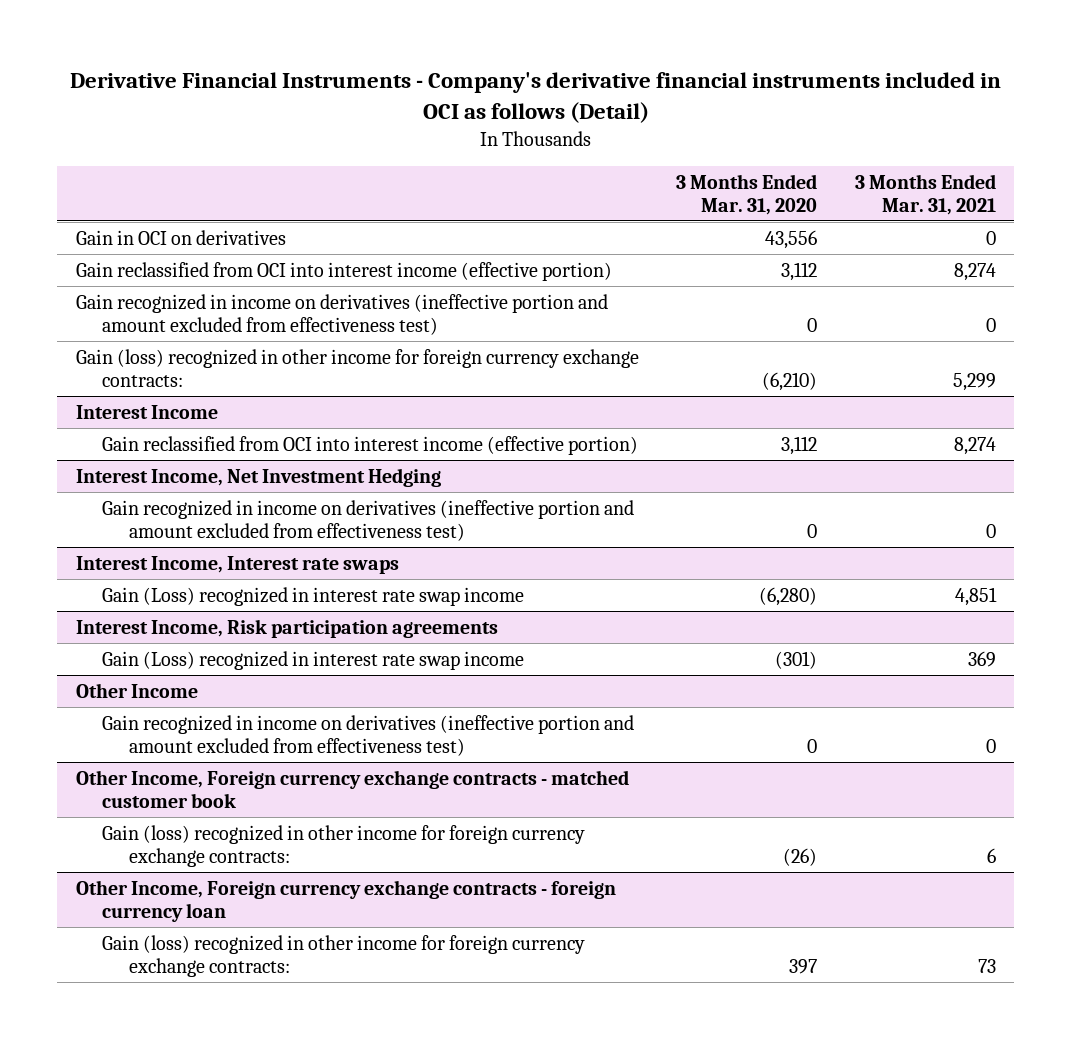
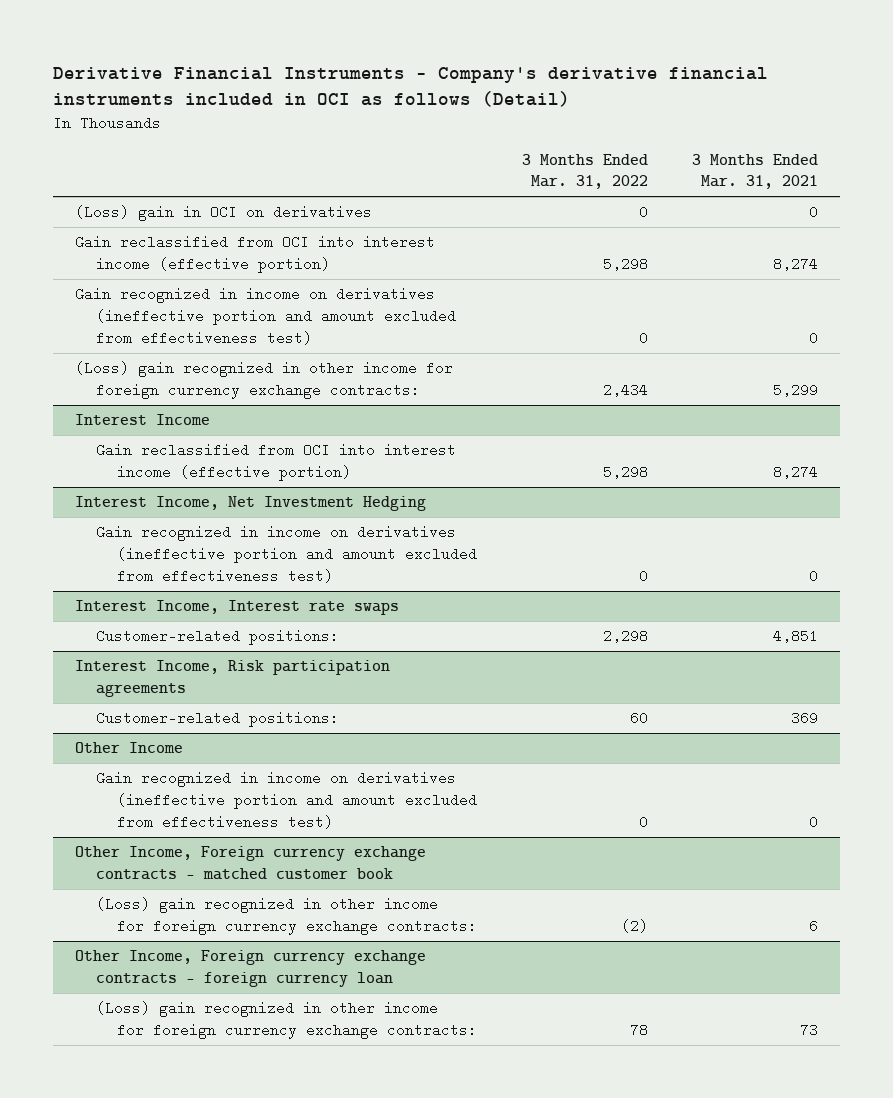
[676,173,818,215] 3 Months Ended Mar. 31, 2020 -> none
none -> [521,153,648,190] 3 Months Ended Mar. 31, 2022
[76,229,287,245] Gain in OCI on derivatives -> [75,205,373,222] (Loss) gain in OCI on derivatives
[76,348,640,387] Gain (loss) recognized in other income for foreign currency exchange contracts: -> [75,361,454,399] (Loss) gain recognized in other income for foreign currency exchange contracts:
[102,586,525,606] Gain (Loss) recognized in interest rate swap income -> [96,629,340,646] Customer-related positions:
[102,650,525,670] Gain (Loss) recognized in interest rate swap income -> [96,711,340,728] Customer-related positions:
[102,824,586,867] Gain (loss) recognized in other income for foreign currency exchange contracts: -> [96,897,477,935] (Loss) gain recognized in other income for foreign currency exchange contracts:
[102,934,586,977] Gain (loss) recognized in other income for foreign currency exchange contracts: -> [96,1001,477,1039] (Loss) gain recognized in other income for foreign currency exchange contracts:

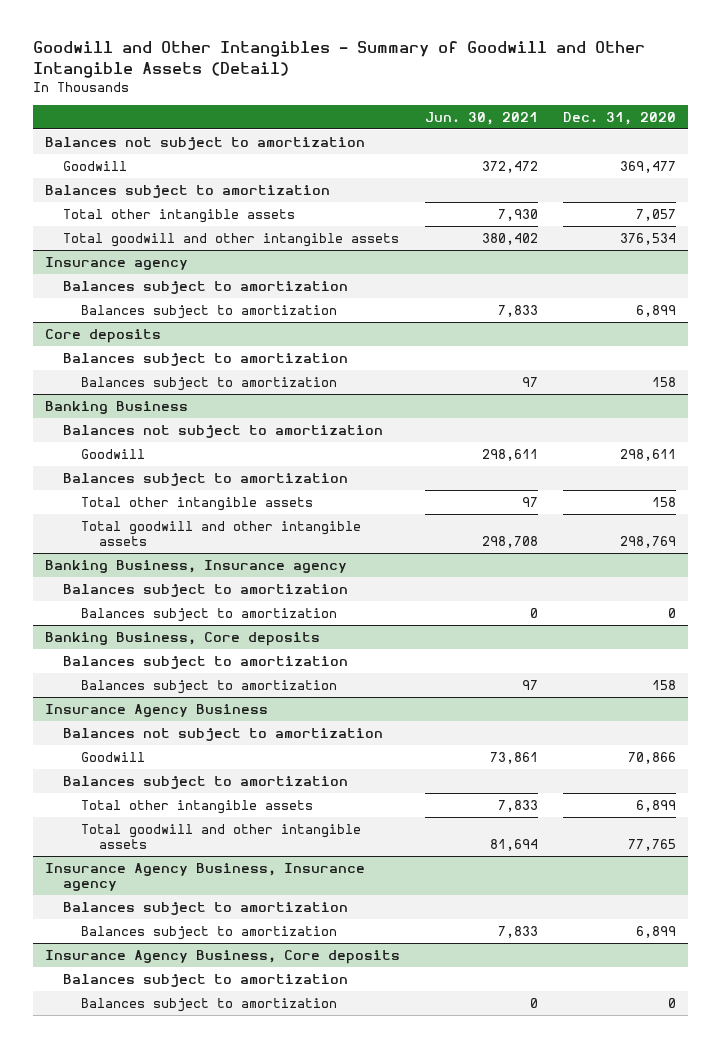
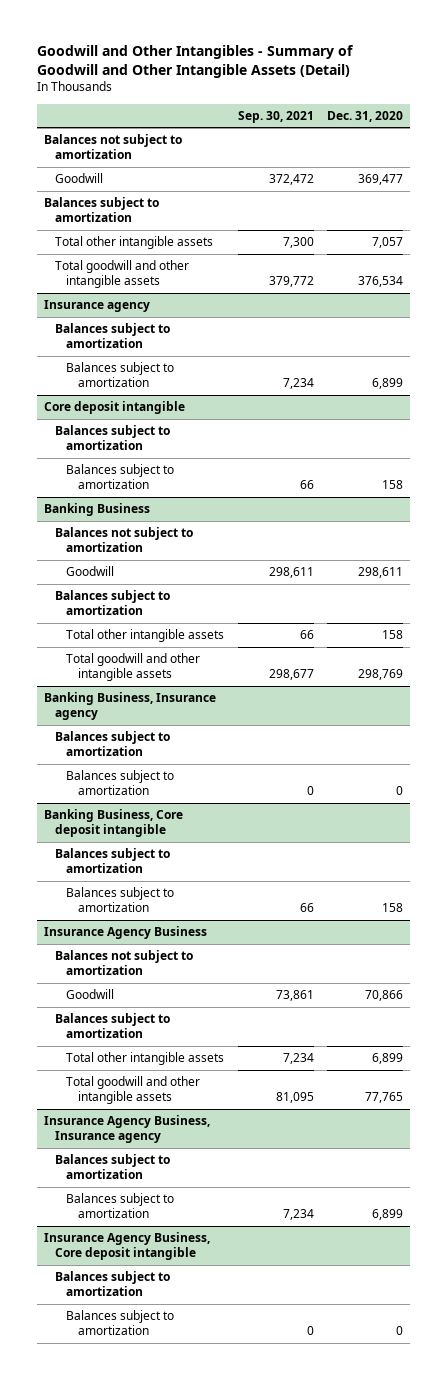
[424,111,538,125] Jun. 30, 2021 -> none
none -> [237,110,314,123] Sep. 30, 2021
[45,328,162,343] Core deposits -> [43,401,185,415] Core deposit intangible
[45,631,321,646] Banking Business, Core deposits -> [43,809,183,838] Banking Business, Core deposit intangible
[45,949,401,964] Insurance Agency Business, Core deposits -> [43,1232,210,1261] Insurance Agency Business, Core deposit intangible

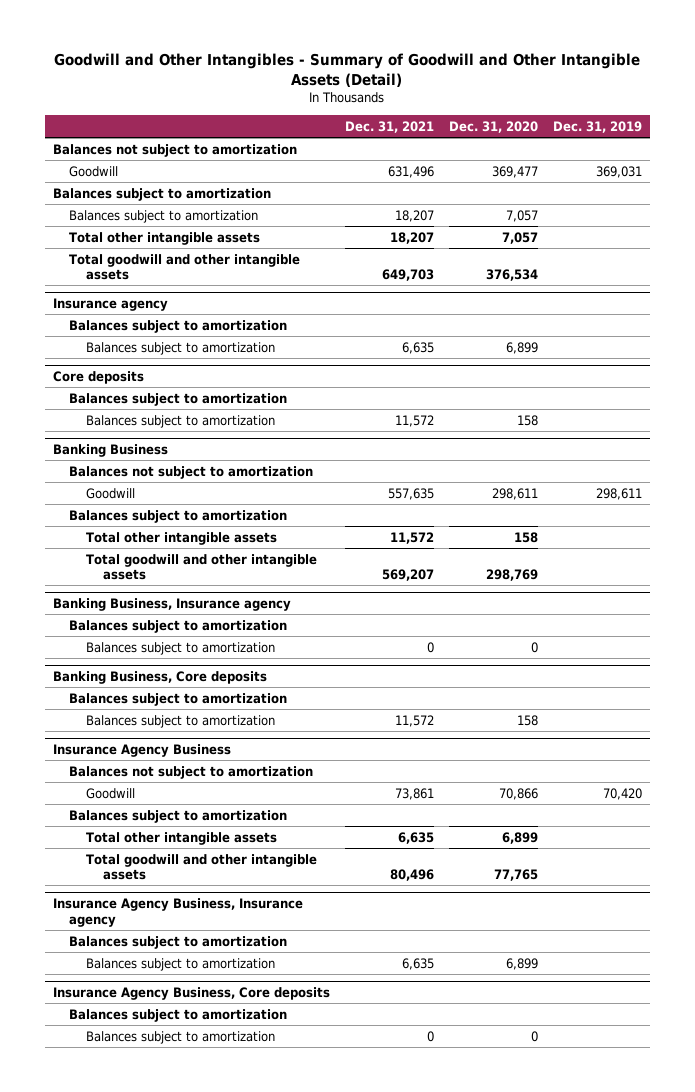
[237,110,314,123] Sep. 30, 2021 -> none
none -> [344,120,434,133] Dec. 31, 2021
none -> [553,120,643,133] Dec. 31, 2019
none -> [69,209,259,223] Balances subject to amortization
[43,401,185,415] Core deposit intangible -> [52,371,144,385] Core deposits
[43,809,183,838] Banking Business, Core deposit intangible -> [52,671,267,685] Banking Business, Core deposits
[43,1232,210,1261] Insurance Agency Business, Core deposit intangible -> [52,987,330,1001] Insurance Agency Business, Core deposits

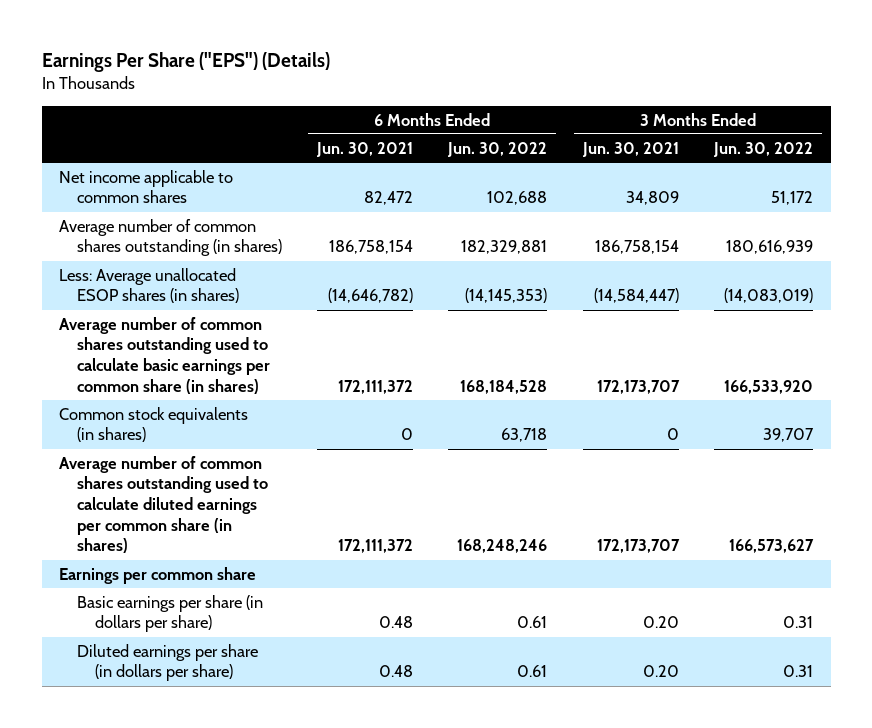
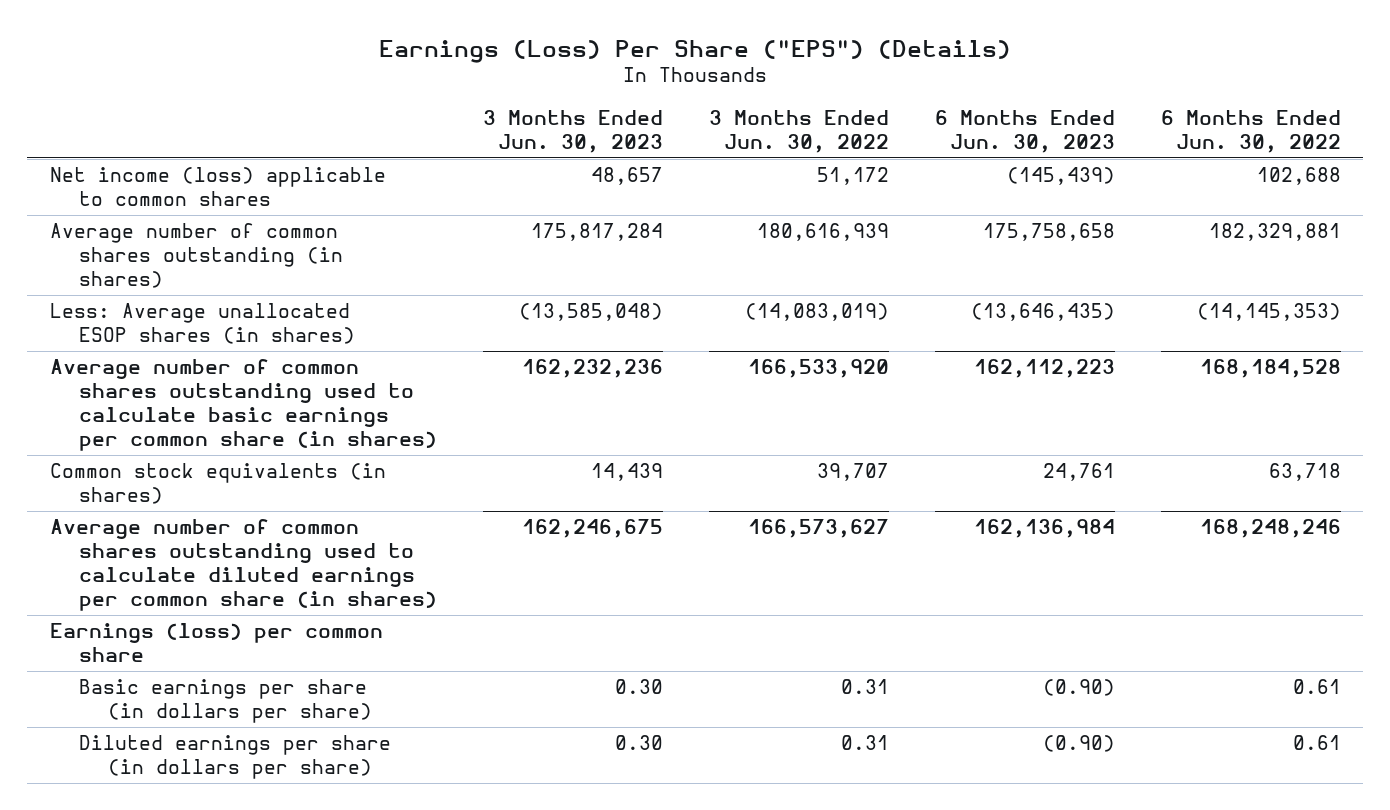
[41,52,330,73] Earnings Per Share ("EPS") (Details) -> [379,39,1012,63] Earnings (Loss) Per Share ("EPS") (Details)
[316,141,414,157] Jun. 30, 2021 -> none
[581,141,679,157] Jun. 30, 2021 -> none
none -> [483,109,664,153] 3 Months Ended Jun. 30, 2023
none -> [934,109,1115,153] 6 Months Ended Jun. 30, 2023
[59,169,234,204] Net income applicable to common shares -> [49,167,386,207] Net income (loss) applicable to common shares
[59,566,257,584] Earnings per common share -> [49,623,383,663] Earnings (loss) per common share

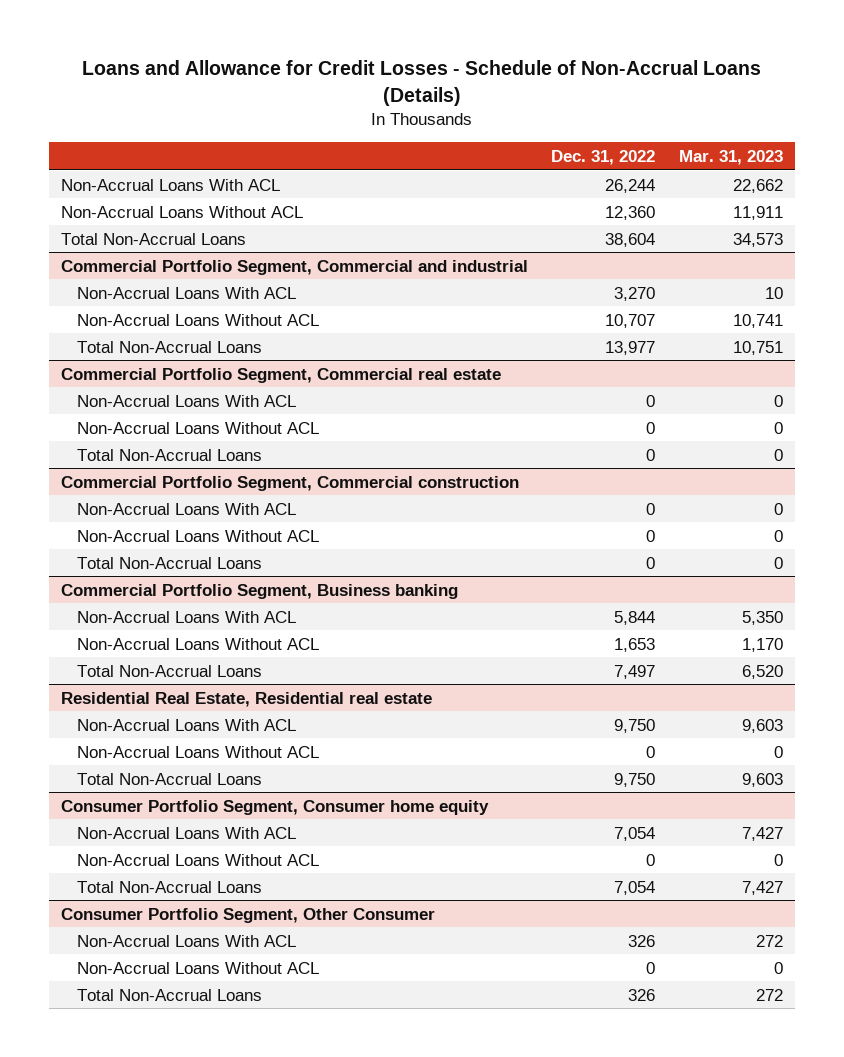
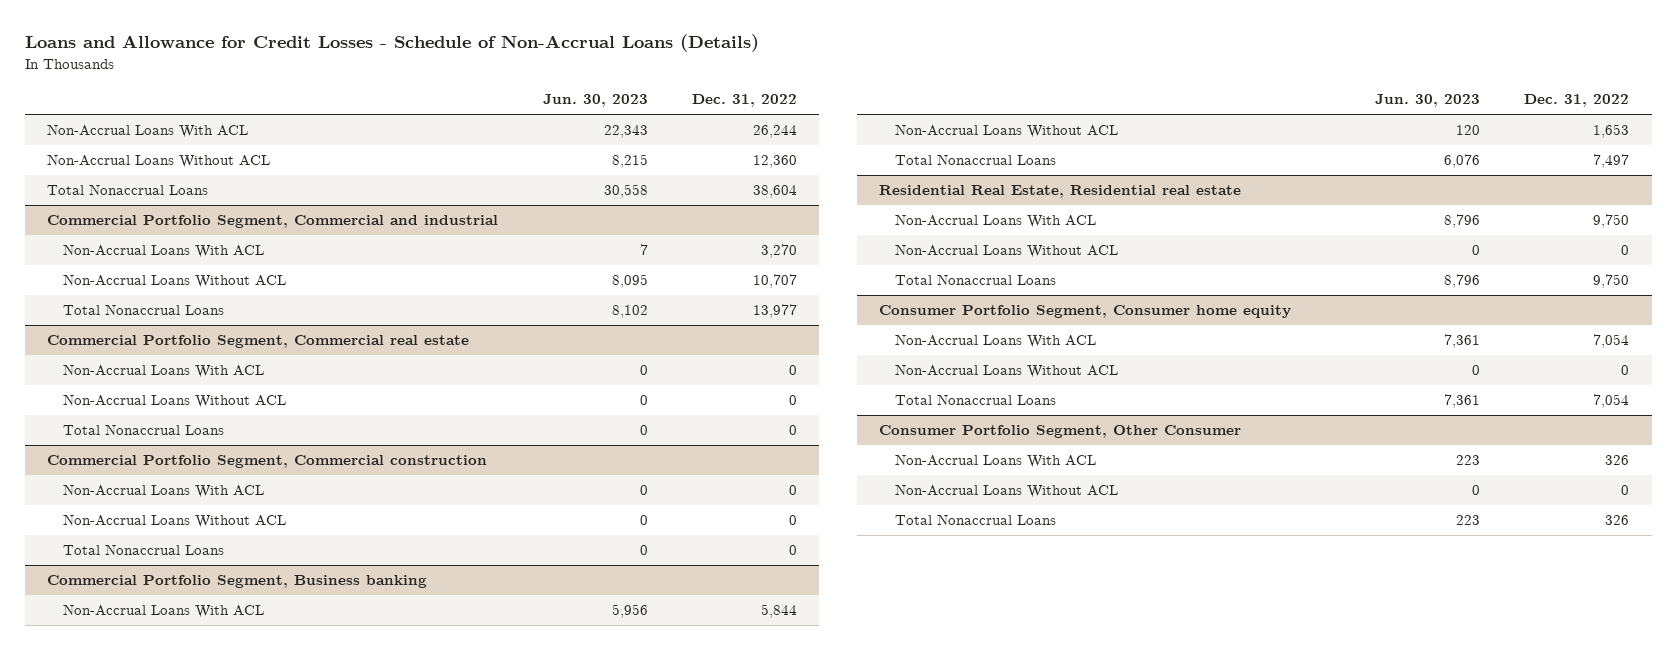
[679,150,784,166] Mar. 31, 2023 -> none
none -> [542,94,648,108] Jun. 30, 2023
[60,232,246,245] Total Non-Accrual Loans -> [47,184,209,196] Total Nonaccrual Loans
[76,340,262,353] Total Non-Accrual Loans -> [62,304,224,316] Total Nonaccrual Loans
[76,448,262,461] Total Non-Accrual Loans -> [62,424,224,436] Total Nonaccrual Loans
[76,556,262,569] Total Non-Accrual Loans -> [62,544,224,556] Total Nonaccrual Loans
[76,664,262,677] Total Non-Accrual Loans -> [894,154,1056,166] Total Nonaccrual Loans
[76,772,262,785] Total Non-Accrual Loans -> [894,274,1056,286] Total Nonaccrual Loans
[76,880,262,893] Total Non-Accrual Loans -> [894,394,1056,406] Total Nonaccrual Loans
[76,988,262,1001] Total Non-Accrual Loans -> [894,514,1056,526] Total Nonaccrual Loans

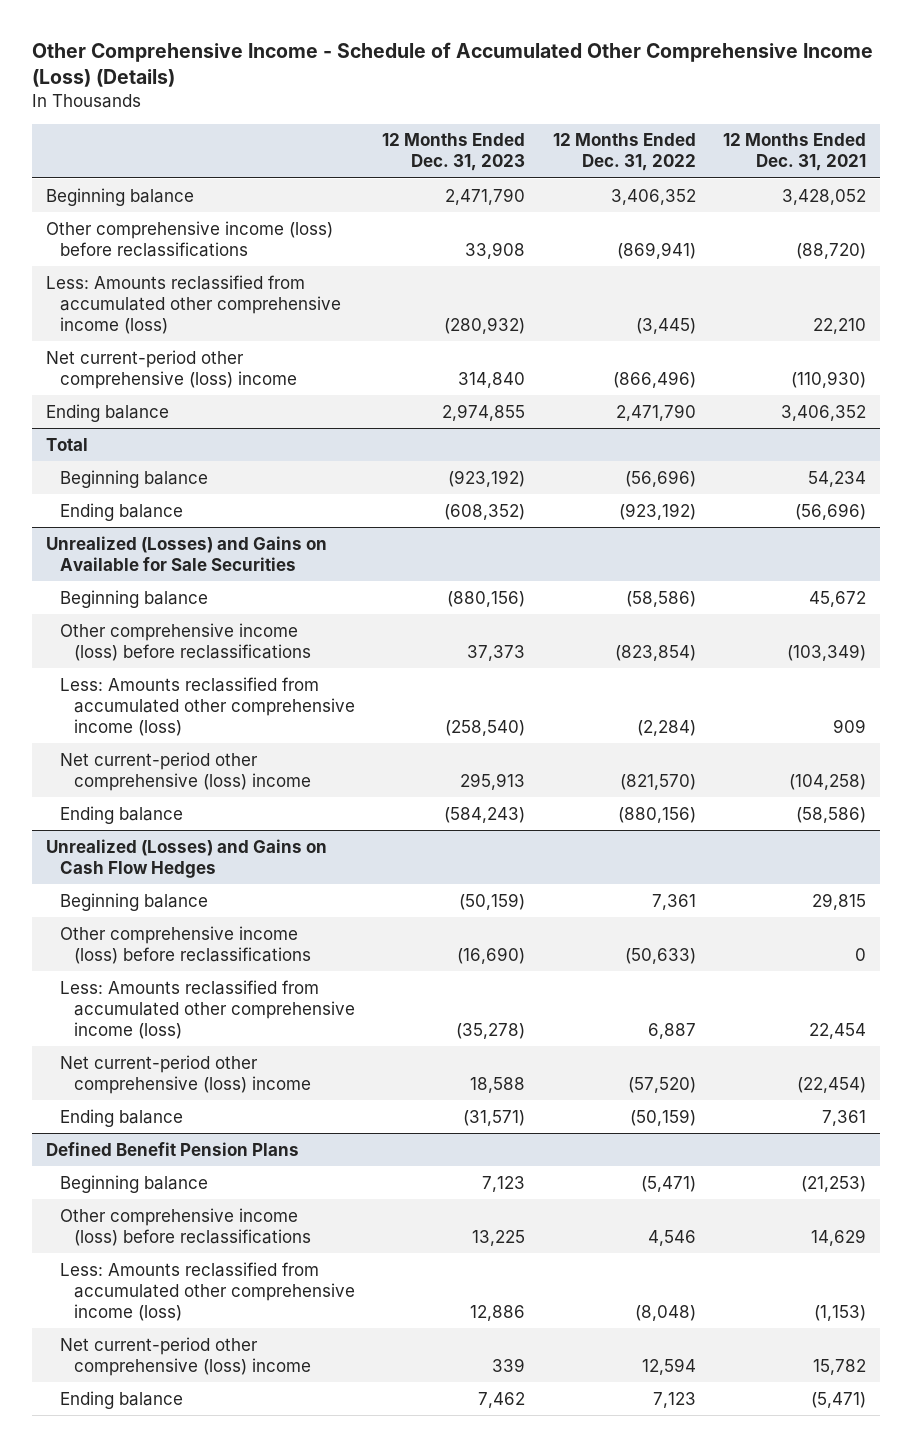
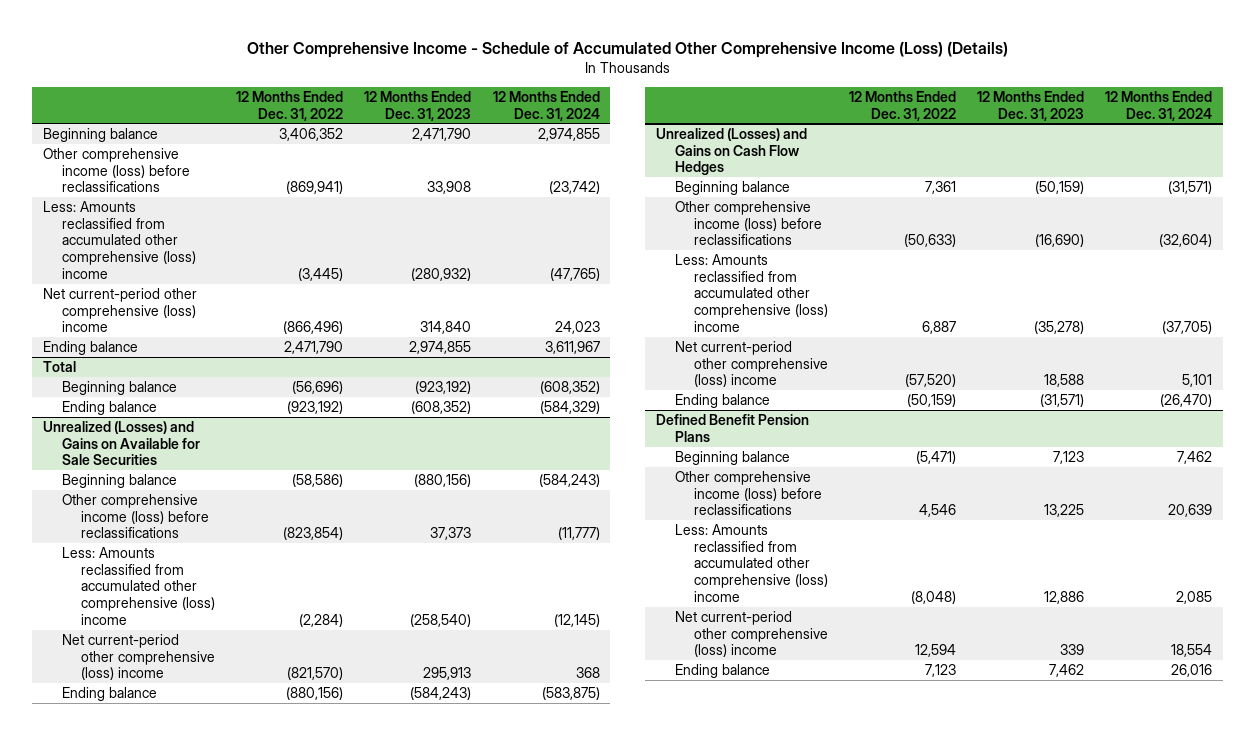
[723,133,867,172] 12 Months Ended Dec. 31, 2021 -> none
none -> [492,90,600,121] 12 Months Ended Dec. 31, 2024
[45,274,341,334] Less: Amounts reclassified from accumulated other comprehensive income (loss) -> [42,201,196,279] Less: Amounts reclassified from accumulated other comprehensive (loss) income
[59,676,355,736] Less: Amounts reclassified from accumulated other comprehensive income (loss) -> [61,547,216,625] Less: Amounts reclassified from accumulated other comprehensive (loss) income
[59,979,355,1039] Less: Amounts reclassified from accumulated other comprehensive income (loss) -> [674,254,829,332] Less: Amounts reclassified from accumulated other comprehensive (loss) income
[59,1261,355,1321] Less: Amounts reclassified from accumulated other comprehensive income (loss) -> [674,524,829,602] Less: Amounts reclassified from accumulated other comprehensive (loss) income

